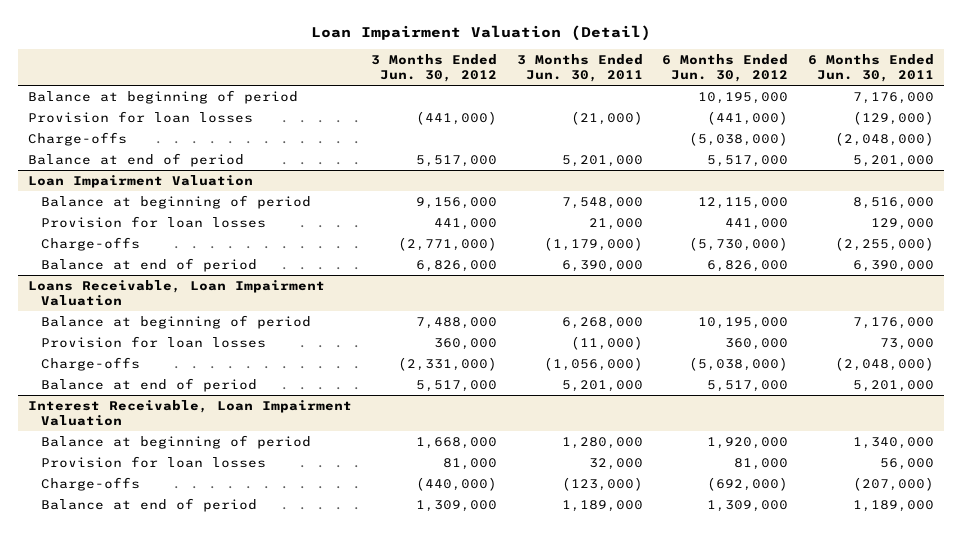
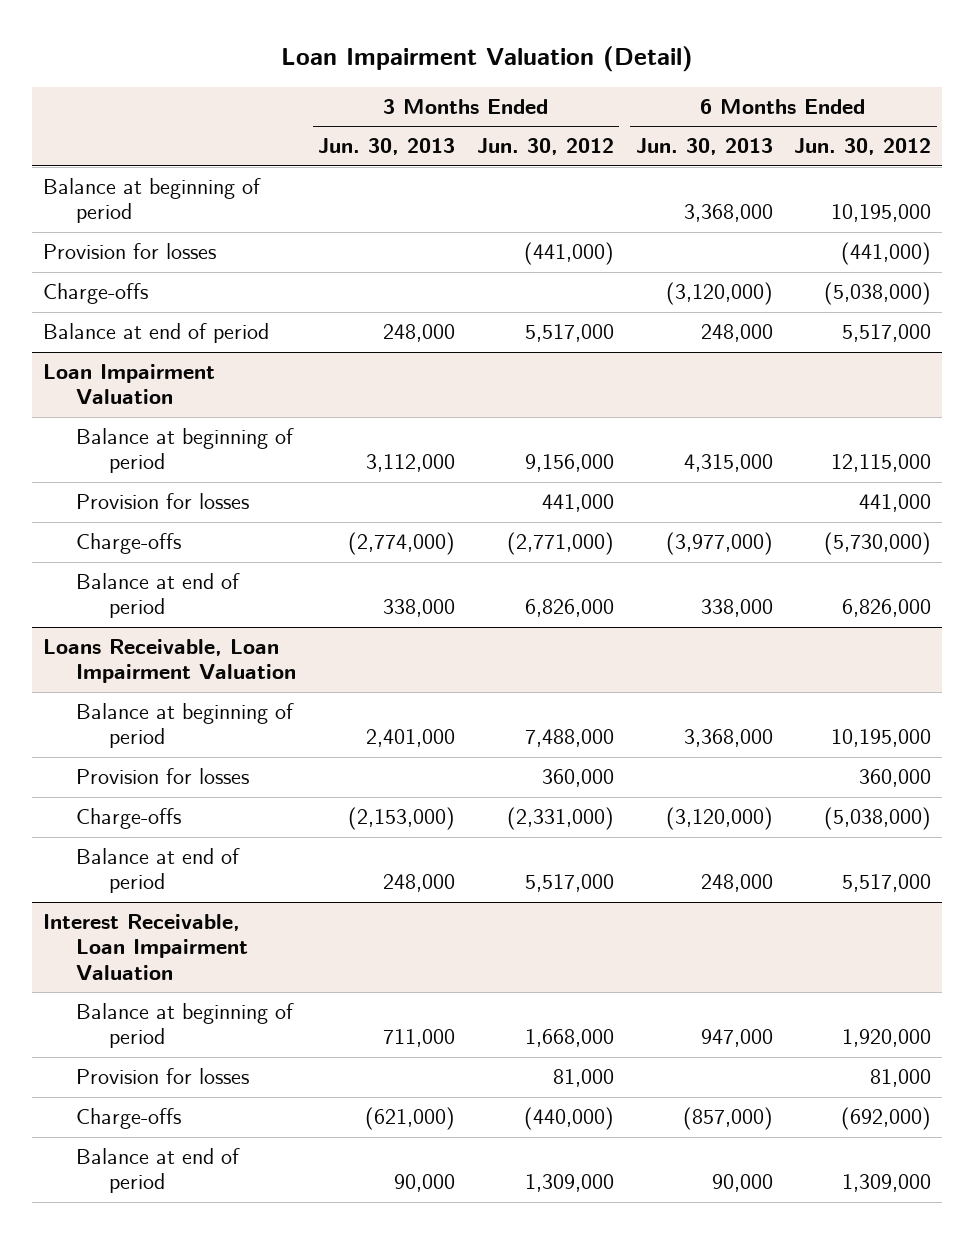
[516,53,643,83] 3 Months Ended Jun. 30, 2011 -> none
[808,53,935,83] 6 Months Ended Jun. 30, 2011 -> none
none -> [318,138,456,156] Jun. 30, 2013
none -> [635,138,773,156] Jun. 30, 2013
[27,110,253,123] Provision for loan losses -> [43,243,217,260] Provision for losses
[40,215,266,228] Provision for loan losses -> [76,493,250,510] Provision for losses
[40,335,266,348] Provision for loan losses -> [76,768,250,785] Provision for losses
[40,455,266,468] Provision for loan losses -> [76,1068,250,1085] Provision for losses

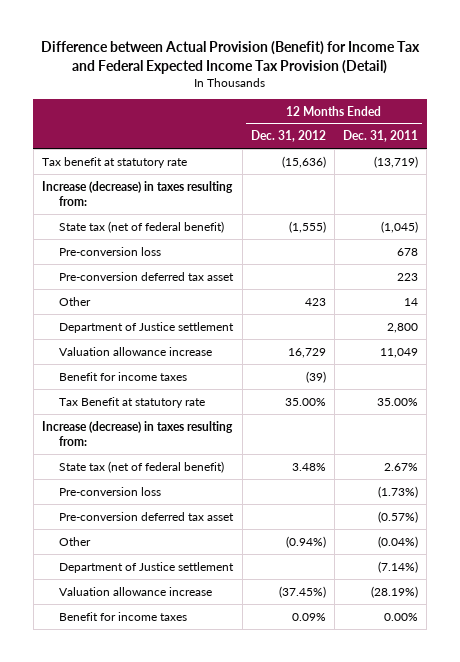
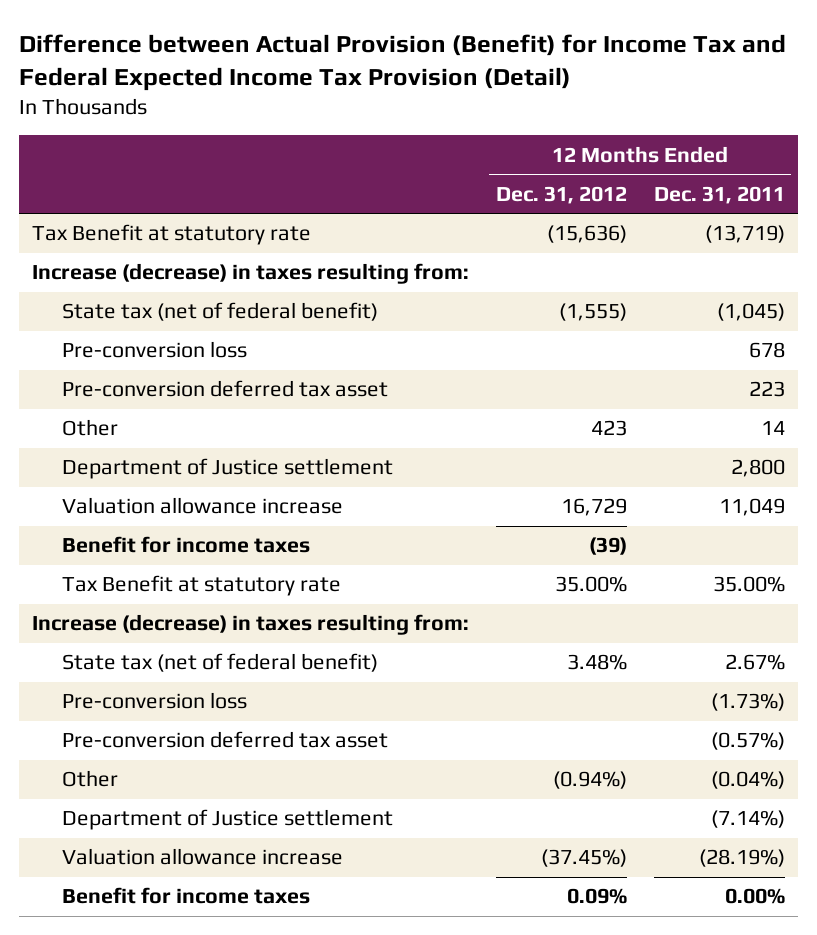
[41,156,187,168] Tax benefit at statutory rate -> [32,224,312,246] Tax Benefit at statutory rate

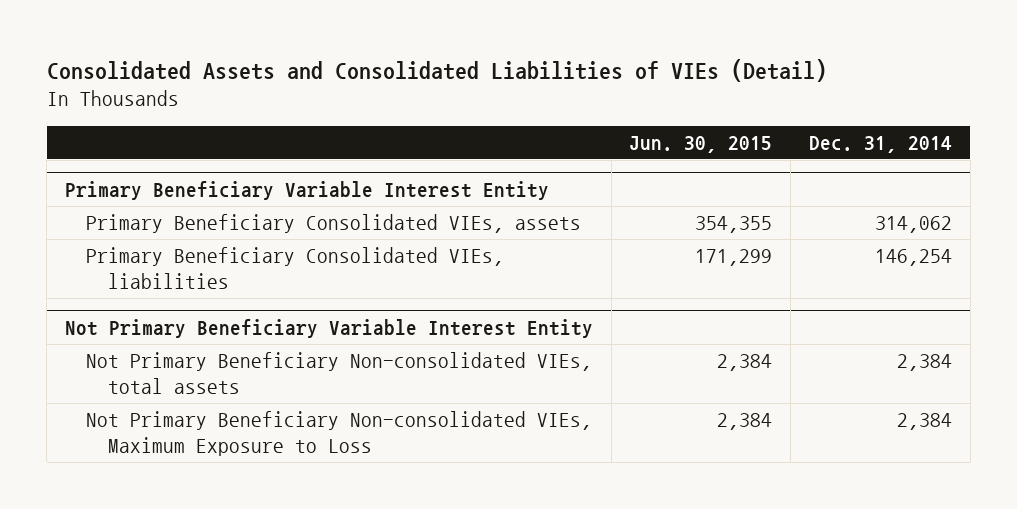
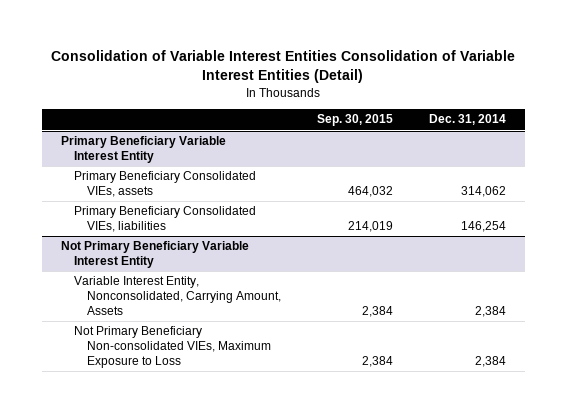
[46,59,827,83] Consolidated Assets and Consolidated Liabilities of VIEs (Detail) -> [51,50,516,84] Consolidation of Variable Interest Entities Consolidation of Variable Interest Entities (Detail)
[629,135,773,153] Jun. 30, 2015 -> none
none -> [317,114,394,127] Sep. 30, 2015
[86,352,593,395] Not Primary Beneficiary Non-consolidated VIEs, total assets -> [73,276,281,316] Variable Interest Entity, Nonconsolidated, Carrying Amount, Assets

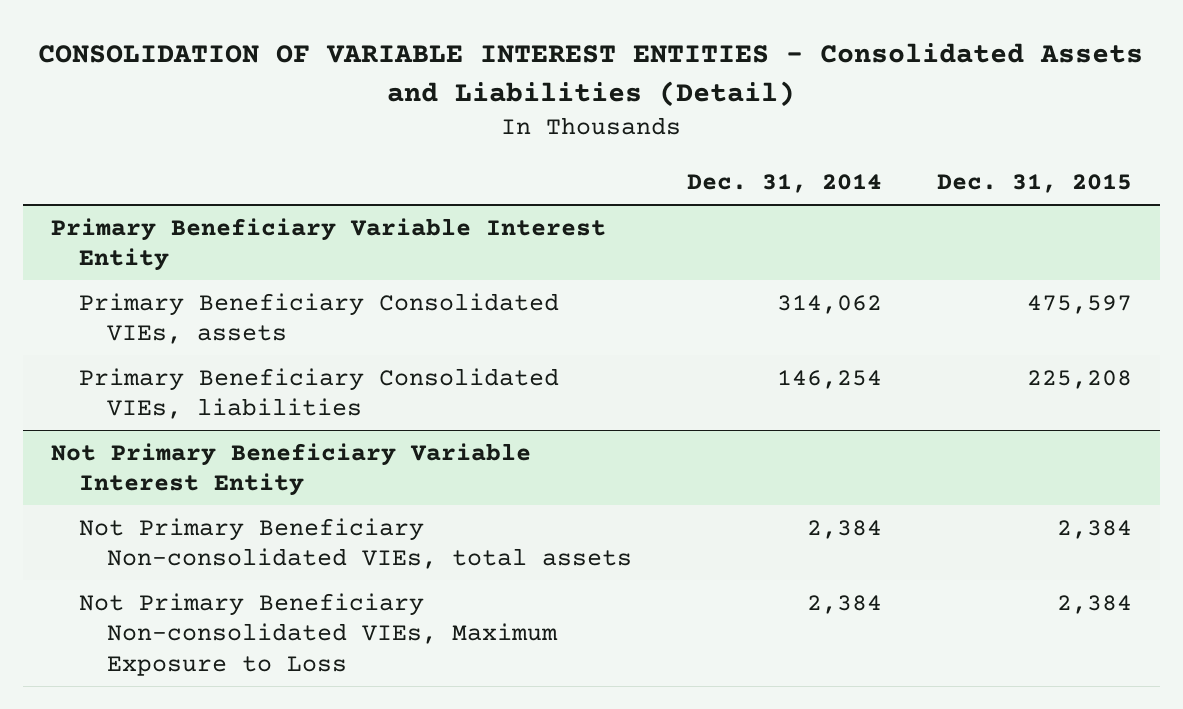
[51,50,516,84] Consolidation of Variable Interest Entities Consolidation of Variable Interest Entities (Detail) -> [38,42,1144,107] CONSOLIDATION OF VARIABLE INTEREST ENTITIES - Consolidated Assets and Liabilities (Detail)
[317,114,394,127] Sep. 30, 2015 -> none
none -> [937,173,1133,193] Dec. 31, 2015
[73,276,281,316] Variable Interest Entity, Nonconsolidated, Carrying Amount, Assets -> [78,517,632,570] Not Primary Beneficiary Non-consolidated VIEs, total assets

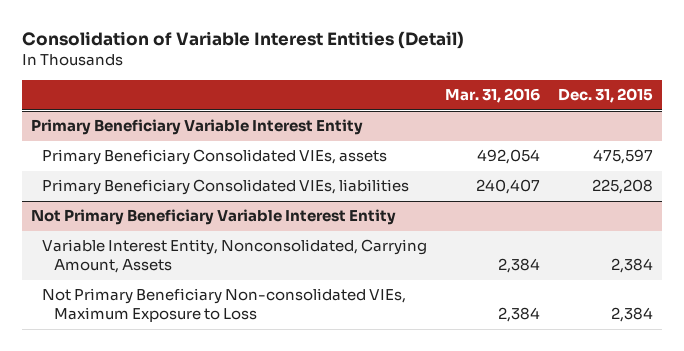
[38,42,1144,107] CONSOLIDATION OF VARIABLE INTEREST ENTITIES - Consolidated Assets and Liabilities (Detail) -> [22,31,465,50] Consolidation of Variable Interest Entities (Detail)
[686,173,882,193] Dec. 31, 2014 -> none
none -> [445,88,541,104] Mar. 31, 2016
[78,517,632,570] Not Primary Beneficiary Non-consolidated VIEs, total assets -> [42,239,428,274] Variable Interest Entity, Nonconsolidated, Carrying Amount, Assets

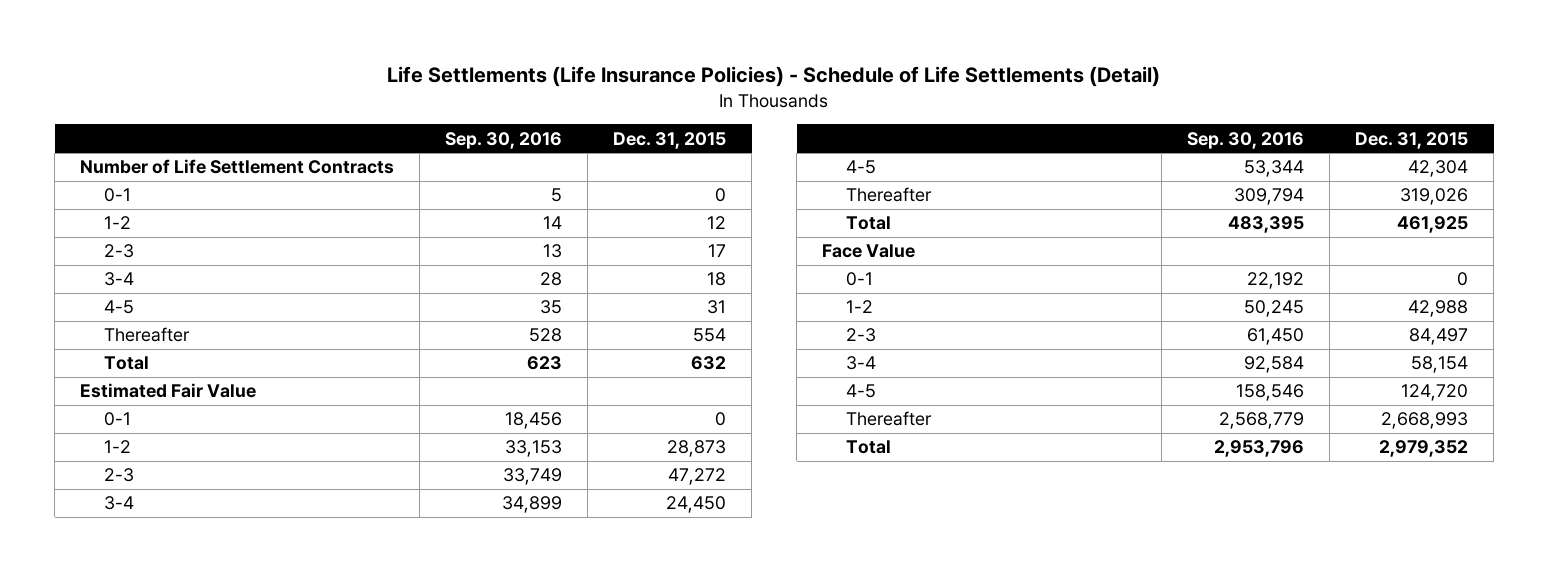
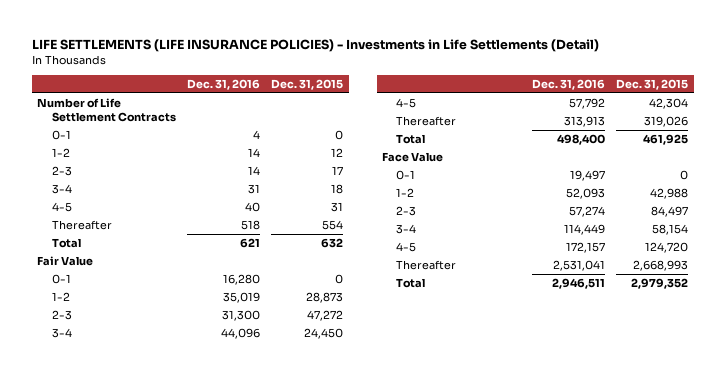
[387,66,1161,88] Life Settlements (Life Insurance Policies) - Schedule of Life Settlements (Detail) -> [31,38,599,52] LIFE SETTLEMENTS (LIFE INSURANCE POLICIES) - Investments in Life Settlements (Detail)
[445,131,563,149] Sep. 30, 2016 -> none
none -> [187,78,261,90] Dec. 31, 2016
[80,383,257,399] Estimated Fair Value -> [37,256,94,267] Fair Value

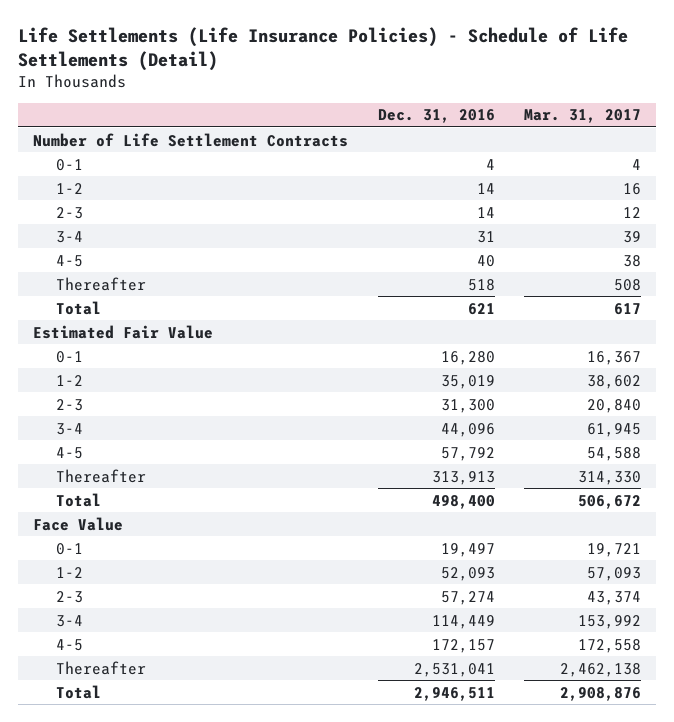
[31,38,599,52] LIFE SETTLEMENTS (LIFE INSURANCE POLICIES) - Investments in Life Settlements (Detail) -> [17,27,628,72] Life Settlements (Life Insurance Policies) - Schedule of Life Settlements (Detail)
[271,78,344,90] Dec. 31, 2015 -> none
none -> [524,109,642,124] Mar. 31, 2017
[37,256,94,267] Fair Value -> [32,324,213,339] Estimated Fair Value

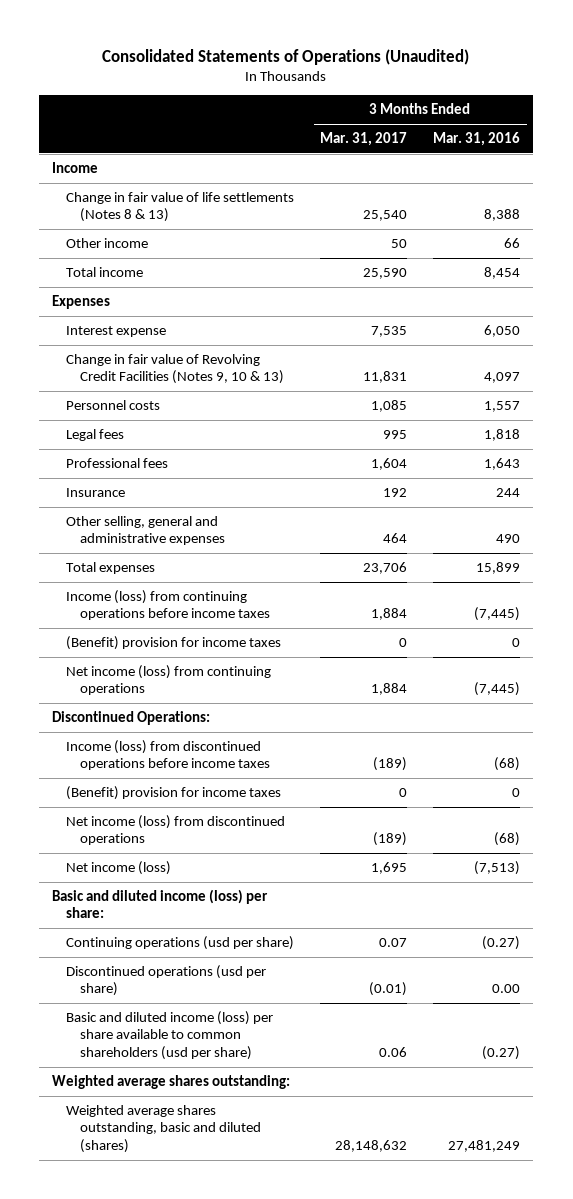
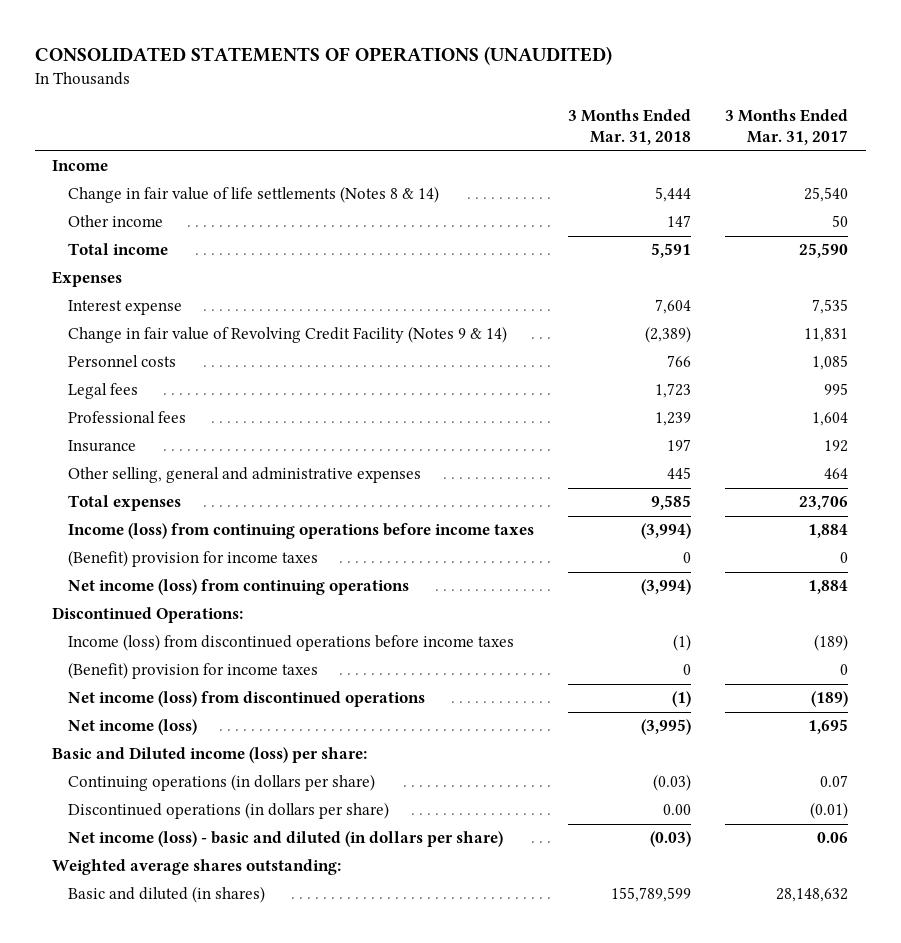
[102,48,470,65] Consolidated Statements of Operations (Unaudited) -> [34,46,612,66] CONSOLIDATED STATEMENTS OF OPERATIONS (UNAUDITED)
[433,132,521,147] Mar. 31, 2016 -> none
none -> [568,108,692,146] 3 Months Ended Mar. 31, 2018
[66,192,295,223] Change in fair value of life settlements (Notes 8 & 13) -> [67,186,439,204] Change in fair value of life settlements (Notes 8 & 14)
[66,354,285,385] Change in fair value of Revolving Credit Facilities (Notes 9, 10 & 13) -> [67,326,507,344] Change in fair value of Revolving Credit Facility (Notes 9 & 14)
[52,889,269,919] Basic and diluted income (loss) per share: -> [52,747,368,764] Basic and Diluted income (loss) per share:
[66,936,295,951] Continuing operations (usd per share) -> [67,774,375,792] Continuing operations (in dollars per share)
[66,965,267,997] Discontinued operations (usd per share) -> [67,802,389,820] Discontinued operations (in dollars per share)
[66,1011,274,1060] Basic and diluted income (loss) per share available to common shareholders (usd per share) -> [67,831,503,848] Net income (loss) - basic and diluted (in dollars per share)
[66,1105,262,1153] Weighted average shares outstanding, basic and diluted (shares) -> [67,886,265,904] Basic and diluted (in shares)

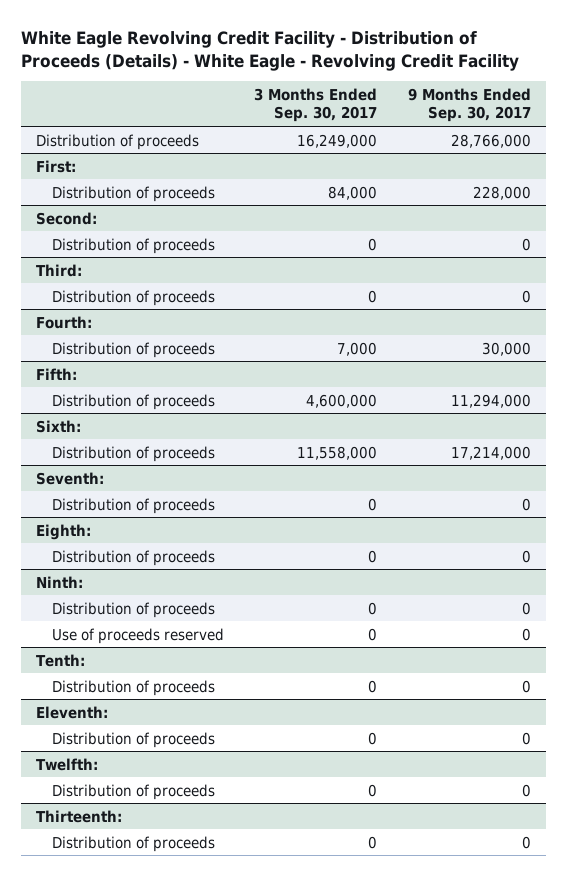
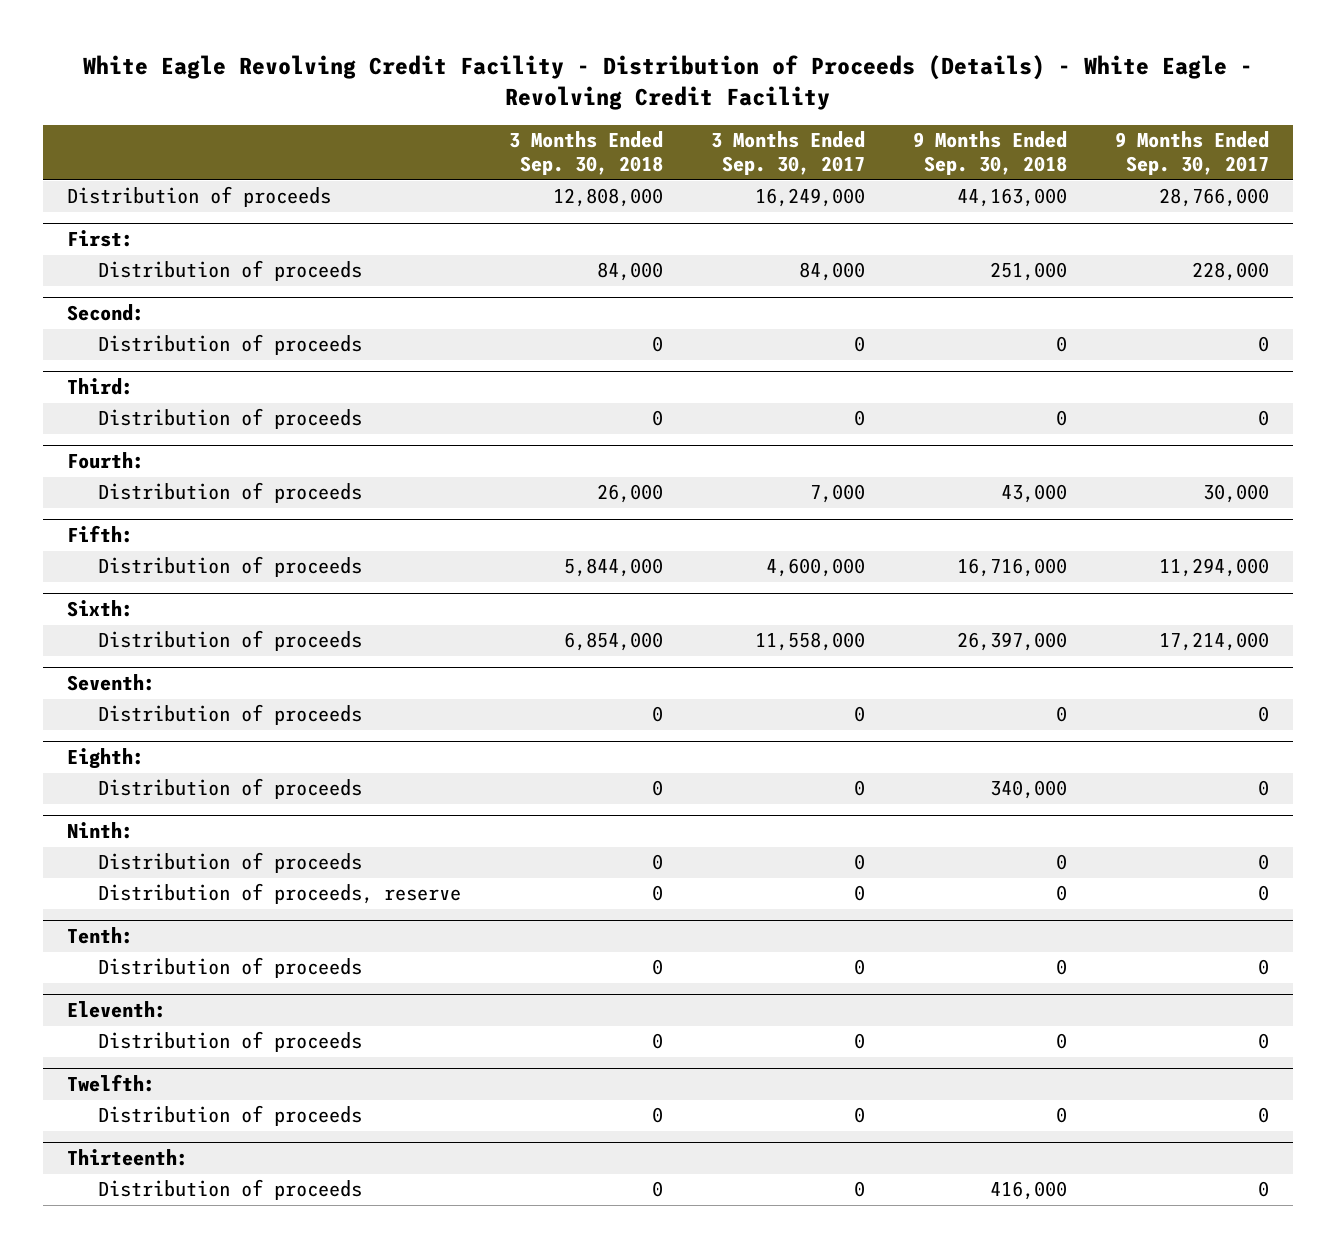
none -> [509,131,664,176] 3 Months Ended Sep. 30, 2018
none -> [913,131,1068,176] 9 Months Ended Sep. 30, 2018
[52,627,225,644] Use of proceeds reserved -> [98,883,462,905] Distribution of proceeds, reserve

